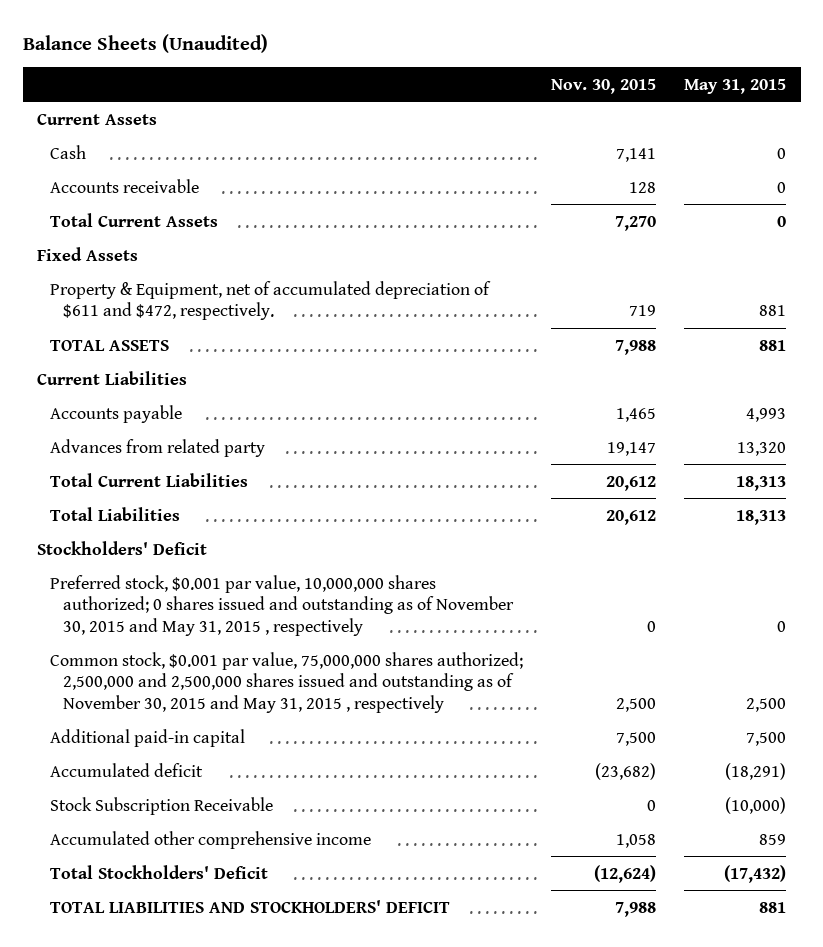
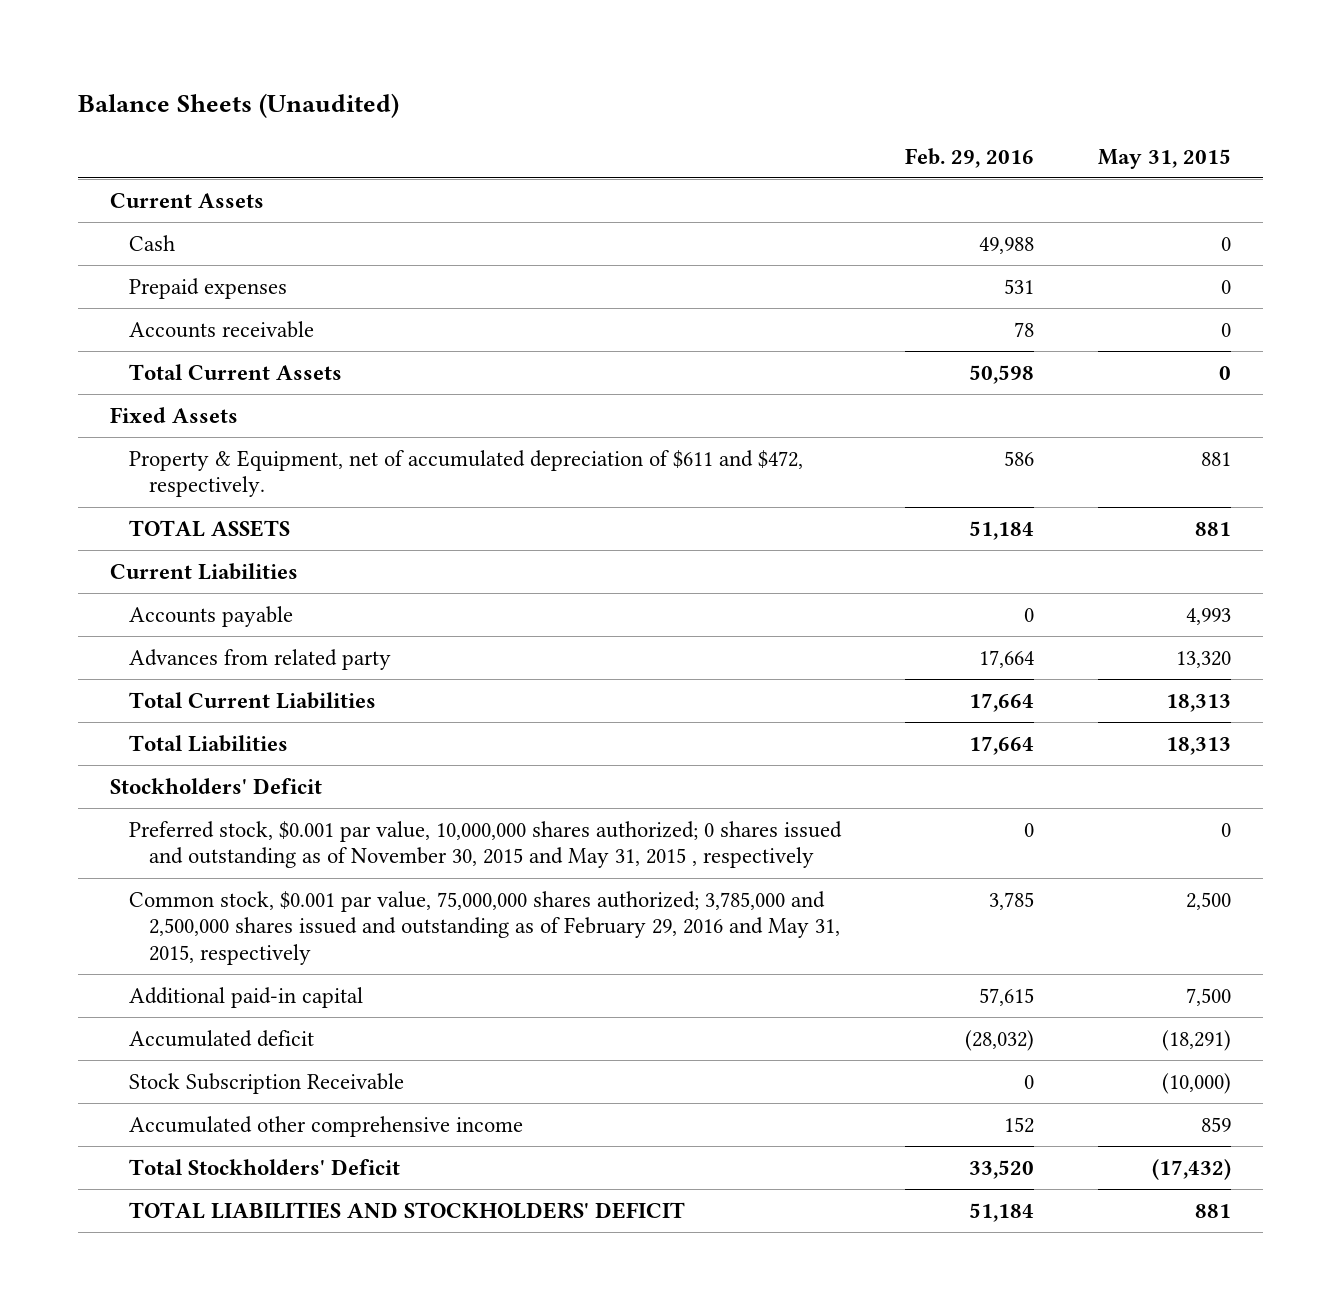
[551,78,657,94] Nov. 30, 2015 -> none
none -> [905,147,1035,168] Feb. 29, 2016
none -> [129,277,288,299] Prepaid expenses
[50,651,524,713] Common stock, $0.001 par value, 75,000,000 shares authorized; 2,500,000 and 2,500,000 shares issued and outstanding as of November 30, 2015 and May 31, 2015 , respectively -> [129,890,840,965] Common stock, $0.001 par value, 75,000,000 shares authorized; 3,785,000 and 2,500,000 shares issued and outstanding as of February 29, 2016 and May 31, 2015, respectively

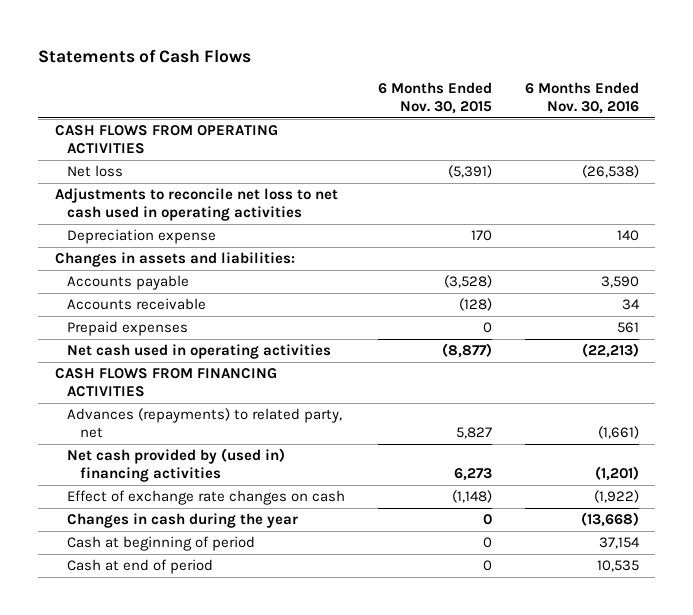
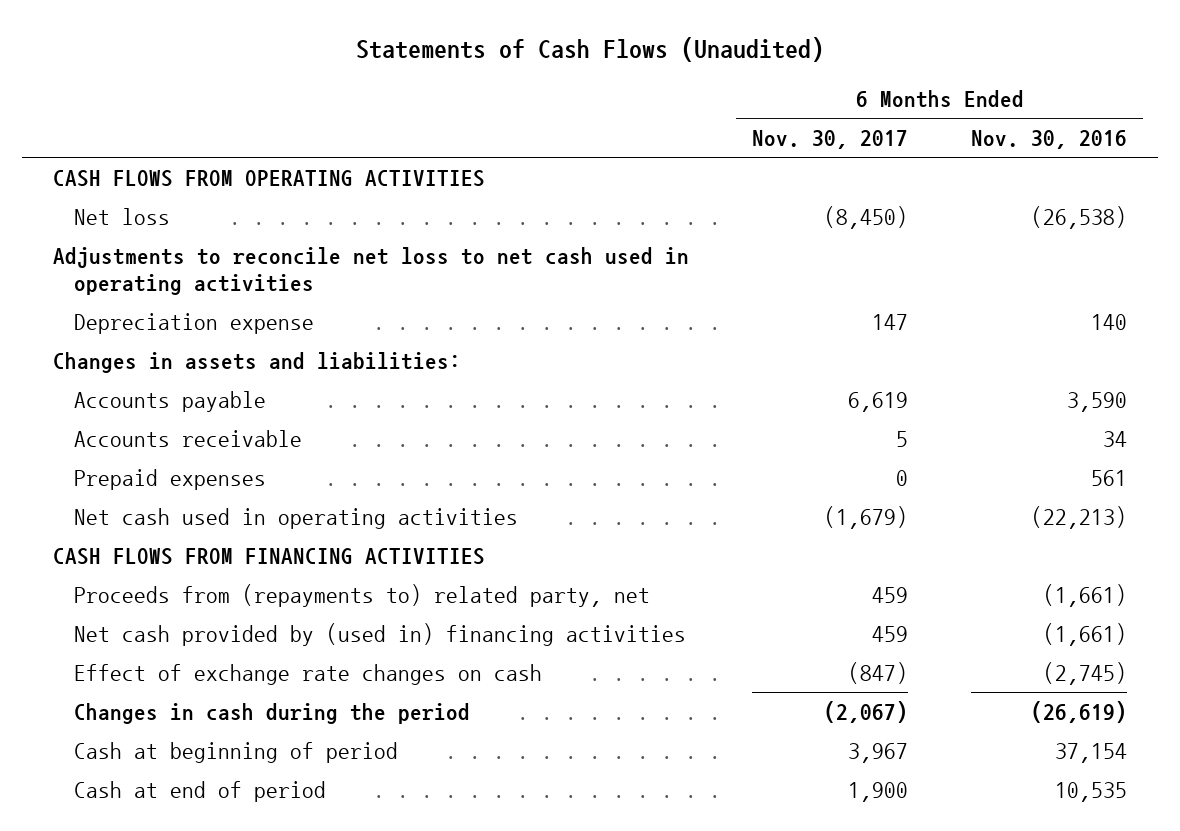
[38,48,252,63] Statements of Cash Flows -> [356,36,825,62] Statements of Cash Flows (Unaudited)
[378,82,493,115] 6 Months Ended Nov. 30, 2015 -> none
none -> [752,130,909,150] Nov. 30, 2017
[67,408,343,438] Advances (repayments) to related party, net -> [74,583,651,607] Proceeds from (repayments to) related party, net
[594,465,639,481] (1,201) -> [1042,622,1127,646] (1,661)
[593,490,639,504] (1,922) -> [1042,661,1127,685] (2,745)
[67,513,299,529] Changes in cash during the year -> [74,702,471,724] Changes in cash during the period
[580,512,639,528] (13,668) -> [1030,700,1127,723] (26,619)

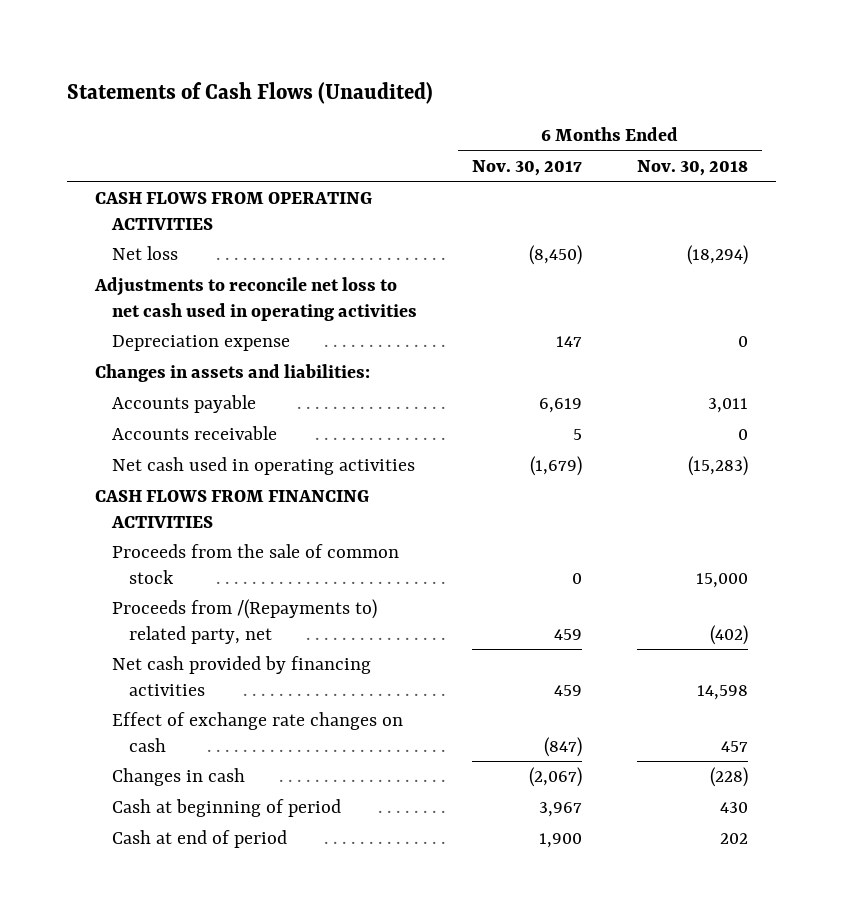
[970,130,1127,150] Nov. 30, 2016 -> none
none -> [637,160,749,177] Nov. 30, 2018
[74,468,267,490] Prepaid expenses -> none
none -> [111,544,399,584] Proceeds from the sale of common stock
[74,583,651,607] Proceeds from (repayments to) related party, net -> [111,599,377,644] Proceeds from /(Repayments to) related party, net
[74,622,687,646] Net cash provided by (used in) financing activities -> [111,656,371,696] Net cash provided by financing activities
[74,702,471,724] Changes in cash during the period -> [111,768,245,787] Changes in cash

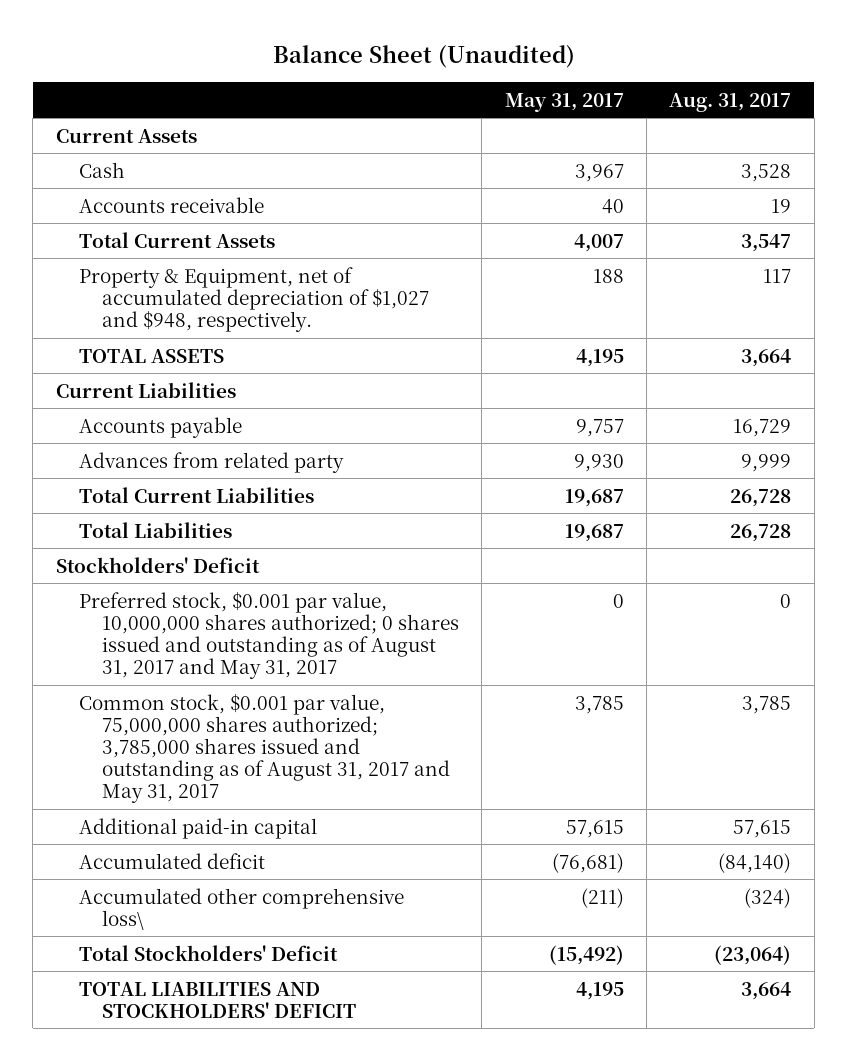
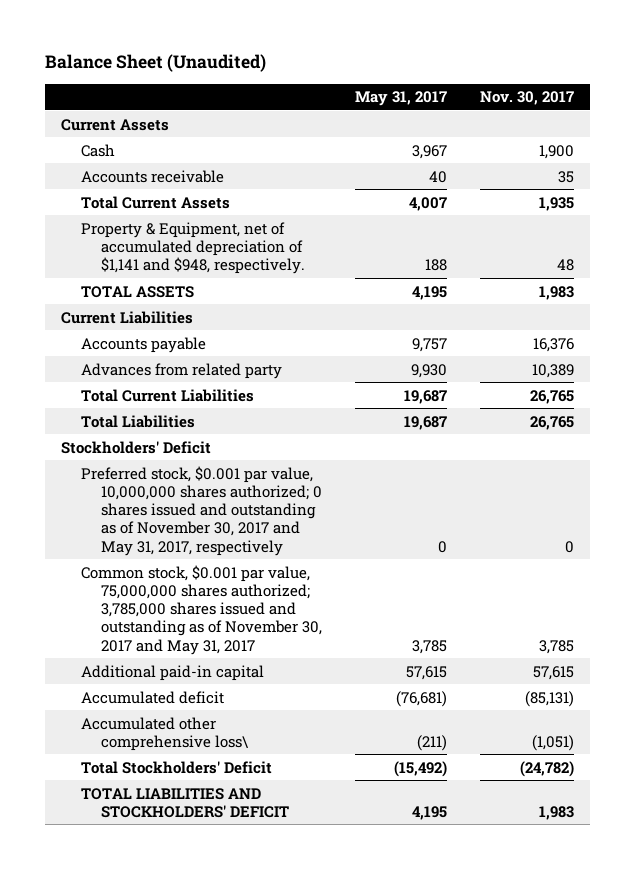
[669,92,792,112] Aug. 31, 2017 -> none
none -> [479,91,574,106] Nov. 30, 2017
[78,266,429,332] Property & Equipment, net of accumulated depreciation of $1,027 and $948, respectively. -> [81,221,306,275] Property & Equipment, net of accumulated depreciation of $1,141 and $948, respectively.
[78,591,459,680] Preferred stock, $0.001 par value, 10,000,000 shares authorized; 0 shares issued and outstanding as of August 31, 2017 and May 31, 2017 -> [81,465,323,556] Preferred stock, $0.001 par value, 10,000,000 shares authorized; 0 shares issued and outstanding as of November 30, 2017 and May 31, 2017, respectively
[78,693,450,804] Common stock, $0.001 par value, 75,000,000 shares authorized; 3,785,000 shares issued and outstanding as of August 31, 2017 and May 31, 2017 -> [81,564,323,655] Common stock, $0.001 par value, 75,000,000 shares authorized; 3,785,000 shares issued and outstanding as of November 30, 2017 and May 31, 2017

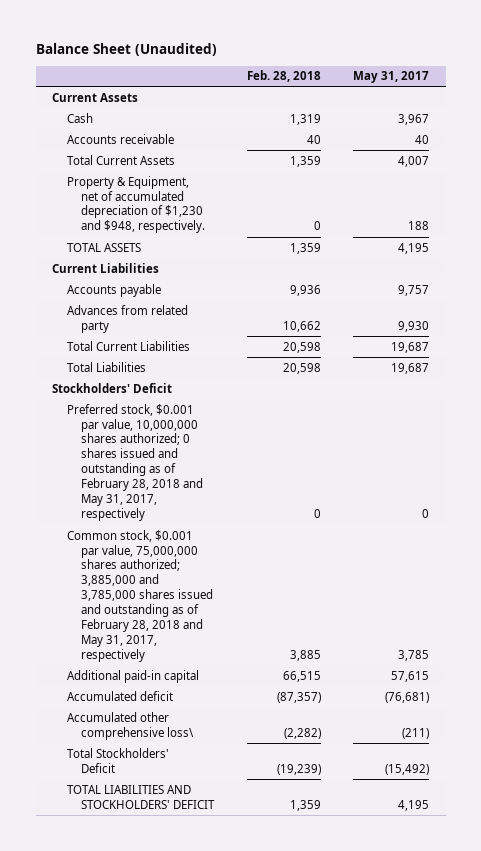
[479,91,574,106] Nov. 30, 2017 -> none
none -> [246,70,321,83] Feb. 28, 2018
[81,221,306,275] Property & Equipment, net of accumulated depreciation of $1,141 and $948, respectively. -> [66,175,205,234] Property & Equipment, net of accumulated depreciation of $1,230 and $948, respectively.
[81,465,323,556] Preferred stock, $0.001 par value, 10,000,000 shares authorized; 0 shares issued and outstanding as of November 30, 2017 and May 31, 2017, respectively -> [66,403,203,522] Preferred stock, $0.001 par value, 10,000,000 shares authorized; 0 shares issued and outstanding as of February 28, 2018 and May 31, 2017, respectively
[81,564,323,655] Common stock, $0.001 par value, 75,000,000 shares authorized; 3,785,000 shares issued and outstanding as of November 30, 2017 and May 31, 2017 -> [66,529,213,663] Common stock, $0.001 par value, 75,000,000 shares authorized; 3,885,000 and 3,785,000 shares issued and outstanding as of February 28, 2018 and May 31, 2017, respectively

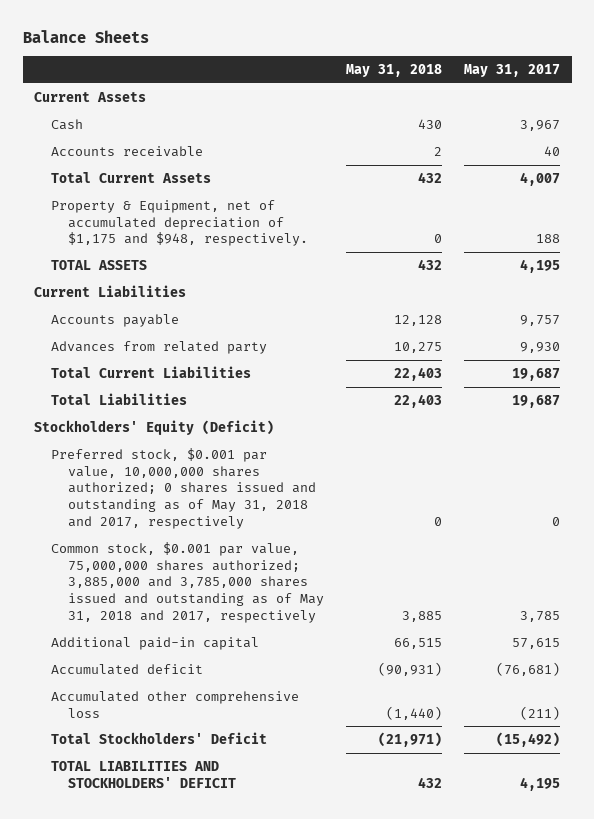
[35,42,217,56] Balance Sheet (Unaudited) -> [22,30,149,44] Balance Sheets
[246,70,321,83] Feb. 28, 2018 -> none
none -> [346,64,443,78] May 31, 2018
[66,175,205,234] Property & Equipment, net of accumulated depreciation of $1,230 and $948, respectively. -> [51,199,309,247] Property & Equipment, net of accumulated depreciation of $1,175 and $948, respectively.
[52,382,173,393] Stockholders' Deficit -> [33,419,274,435] Stockholders' Equity (Deficit)
[66,403,203,522] Preferred stock, $0.001 par value, 10,000,000 shares authorized; 0 shares issued and outstanding as of February 28, 2018 and May 31, 2017, respectively -> [51,447,317,529] Preferred stock, $0.001 par value, 10,000,000 shares authorized; 0 shares issued and outstanding as of May 31, 2018 and 2017, respectively
[66,529,213,663] Common stock, $0.001 par value, 75,000,000 shares authorized; 3,885,000 and 3,785,000 shares issued and outstanding as of February 28, 2018 and May 31, 2017, respectively -> [51,541,325,623] Common stock, $0.001 par value, 75,000,000 shares authorized; 3,885,000 and 3,785,000 shares issued and outstanding as of May 31, 2018 and 2017, respectively
[66,711,194,740] Accumulated other comprehensive loss\ -> [51,690,300,718] Accumulated other comprehensive loss

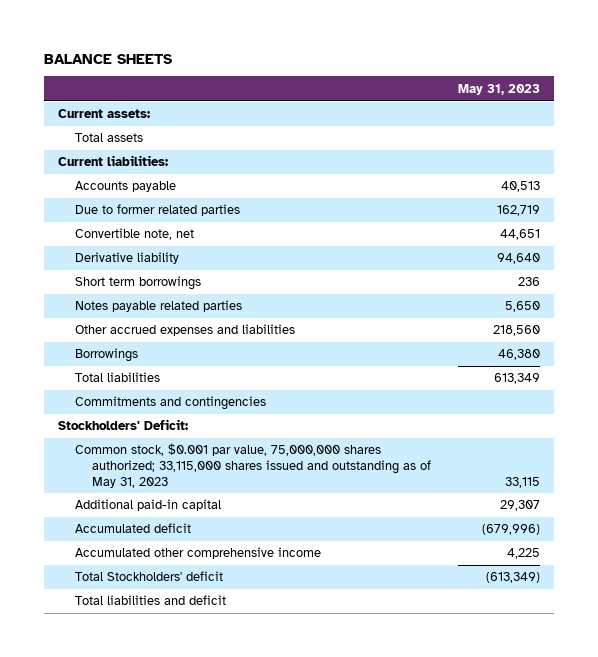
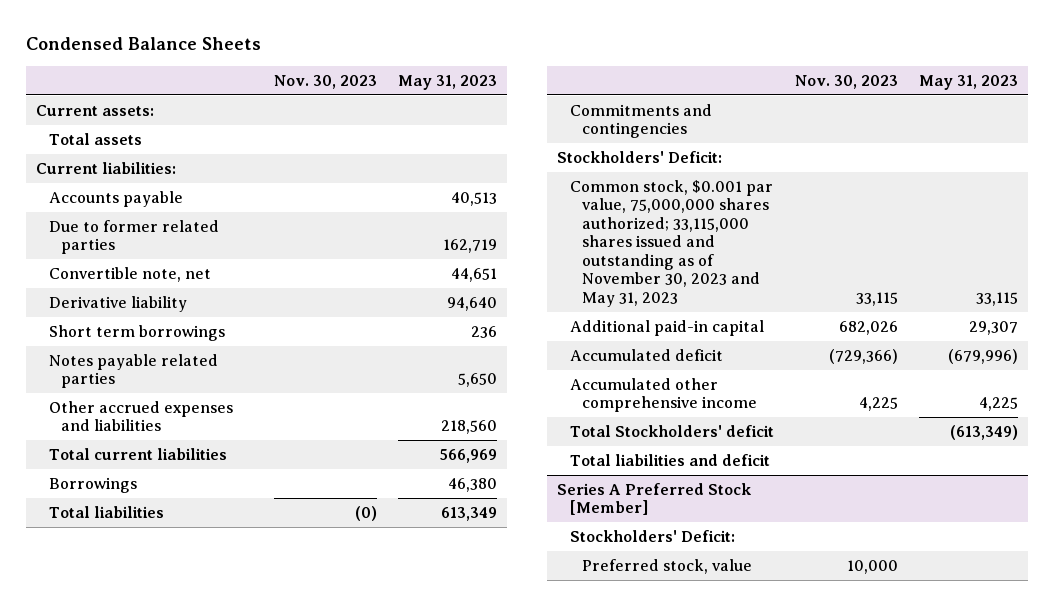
[44,53,173,64] BALANCE SHEETS -> [25,37,261,51] Condensed Balance Sheets
none -> [273,75,377,90] Nov. 30, 2023
none -> [48,447,227,460] Total current liabilities
[74,443,431,488] Common stock, $0.001 par value, 75,000,000 shares authorized; 33,115,000 shares issued and outstanding as of May 31, 2023 -> [569,179,773,308] Common stock, $0.001 par value, 75,000,000 shares authorized; 33,115,000 shares issued and outstanding as of November 30, 2023 and May 31, 2023
none -> [557,482,752,516] Series A Preferred Stock [Member]
none -> [569,529,735,542] Stockholders' Deficit:
none -> [582,558,753,574] Preferred stock, value

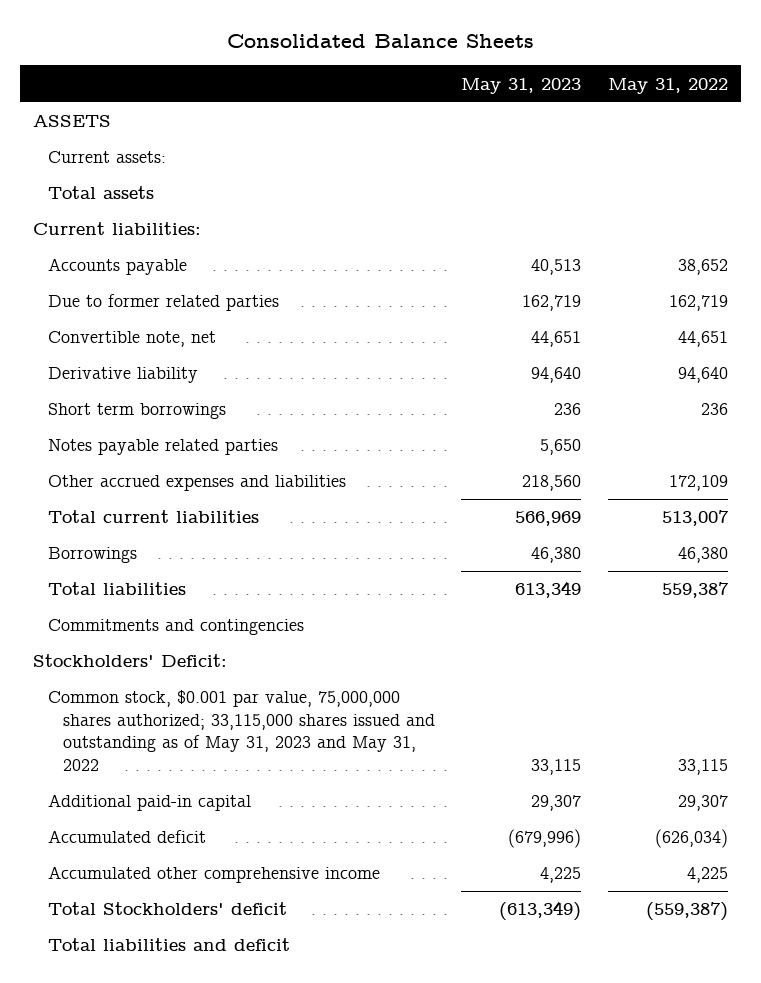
[25,37,261,51] Condensed Balance Sheets -> [226,33,534,48] Consolidated Balance Sheets
[273,75,377,90] Nov. 30, 2023 -> none
none -> [607,77,728,94] May 31, 2022
none -> [33,115,112,128] ASSETS
[569,179,773,308] Common stock, $0.001 par value, 75,000,000 shares authorized; 33,115,000 shares issued and outstanding as of November 30, 2023 and May 31, 2023 -> [47,690,435,772] Common stock, $0.001 par value, 75,000,000 shares authorized; 33,115,000 shares issued and outstanding as of May 31, 2023 and May 31, 2022
[557,482,752,516] Series A Preferred Stock [Member] -> none
[569,529,735,542] Stockholders' Deficit: -> none
[582,558,753,574] Preferred stock, value -> none

